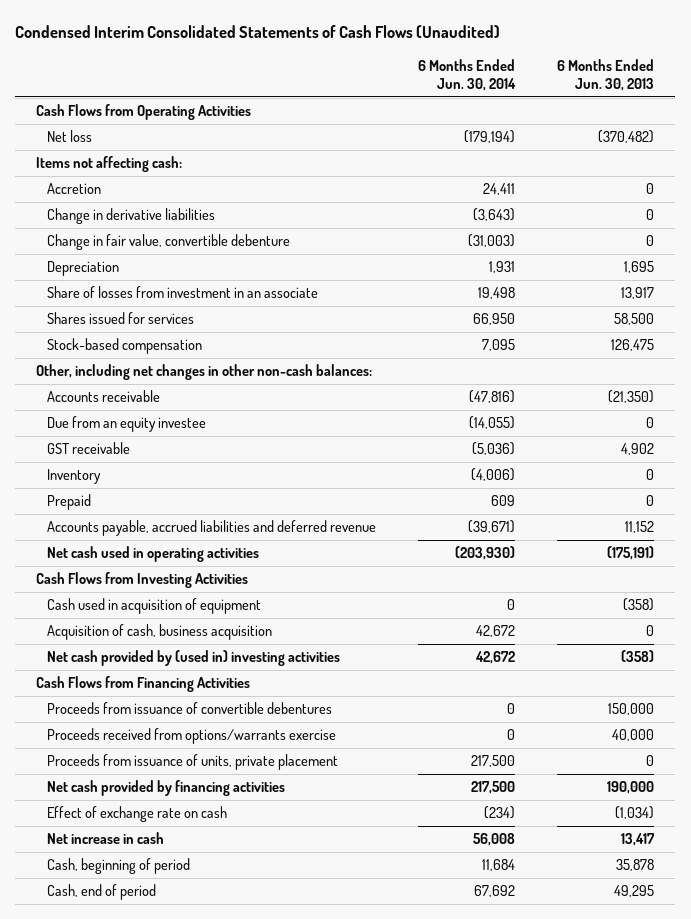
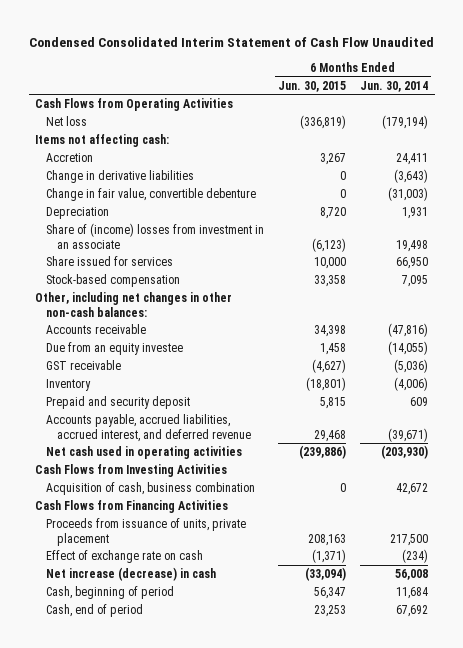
[15,24,501,38] Condensed Interim Consolidated Statements of Cash Flows (Unaudited) -> [28,36,434,47] Condensed Consolidated Interim Statement of Cash Flow Unaudited
[557,58,655,91] 6 Months Ended Jun. 30, 2013 -> none
none -> [278,80,347,92] Jun. 30, 2015
[46,286,318,299] Share of losses from investment in an associate -> [46,223,265,249] Share of (income) losses from investment in an associate
[46,312,194,325] Shares issued for services -> [46,256,174,267] Share issued for services
[46,494,91,511] Prepaid -> [46,396,191,410] Prepaid and security deposit
[46,520,376,537] Accounts payable, accrued liabilities and deferred revenue -> [46,414,252,442] Accounts payable, accrued liabilities, accrued interest, and deferred revenue
[46,598,261,615] Cash used in acquisition of equipment -> none
[46,650,340,667] Net cash provided by (used in) investing activities -> none
[46,624,272,641] Acquisition of cash, business acquisition -> [46,482,256,496] Acquisition of cash, business combination
[46,702,332,715] Proceeds from issuance of convertible debentures -> none
[46,728,336,745] Proceeds received from options/warrants exercise -> none
[46,780,285,797] Net cash provided by financing activities -> none
[46,832,164,845] Net increase in cash -> [46,567,217,582] Net increase (decrease) in cash

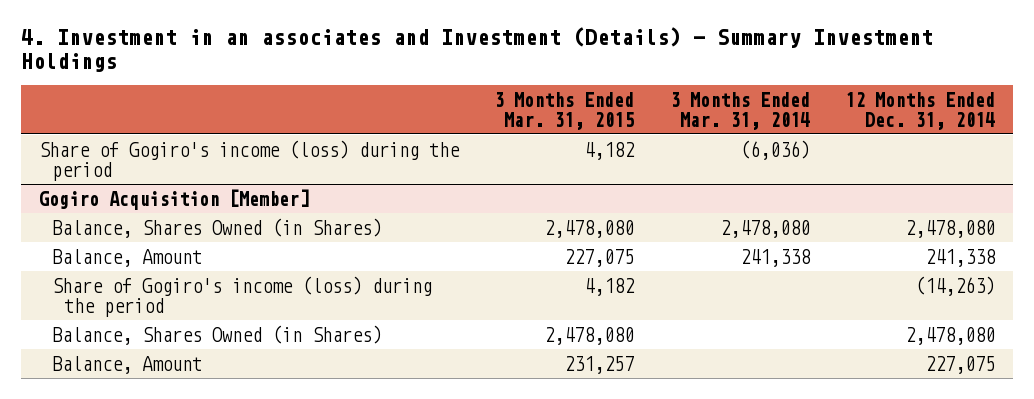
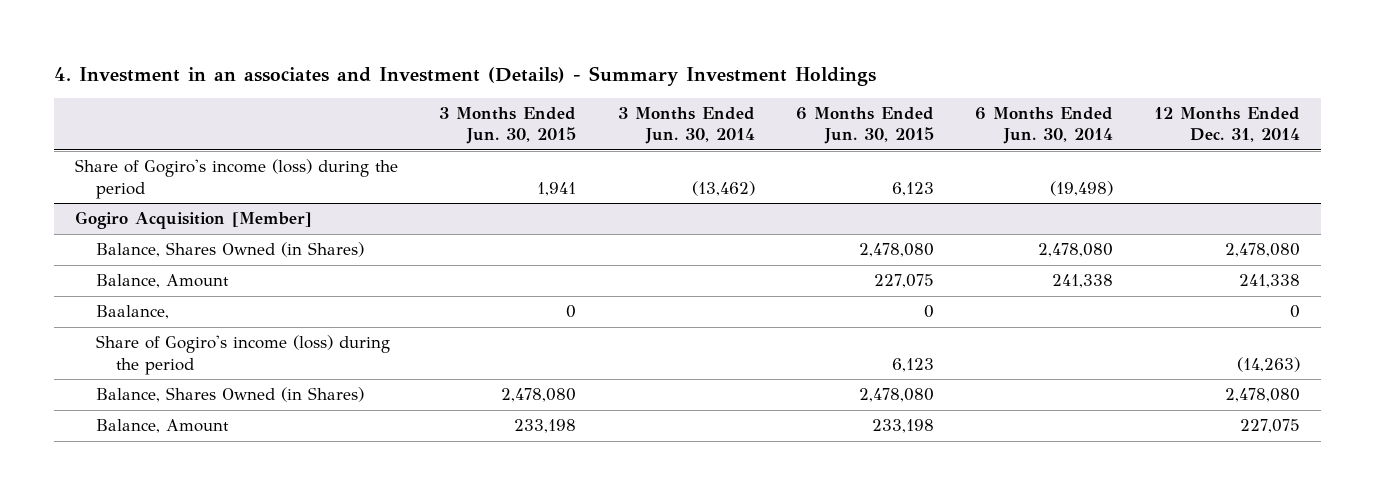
[494,91,635,130] 3 Months Ended Mar. 31, 2015 -> none
[669,91,810,130] 3 Months Ended Mar. 31, 2014 -> none
none -> [439,106,577,145] 3 Months Ended Jun. 30, 2015
none -> [617,106,755,145] 3 Months Ended Jun. 30, 2014
none -> [795,106,934,145] 6 Months Ended Jun. 30, 2015
none -> [975,106,1114,145] 6 Months Ended Jun. 30, 2014
none -> [95,305,169,320] Baalance,

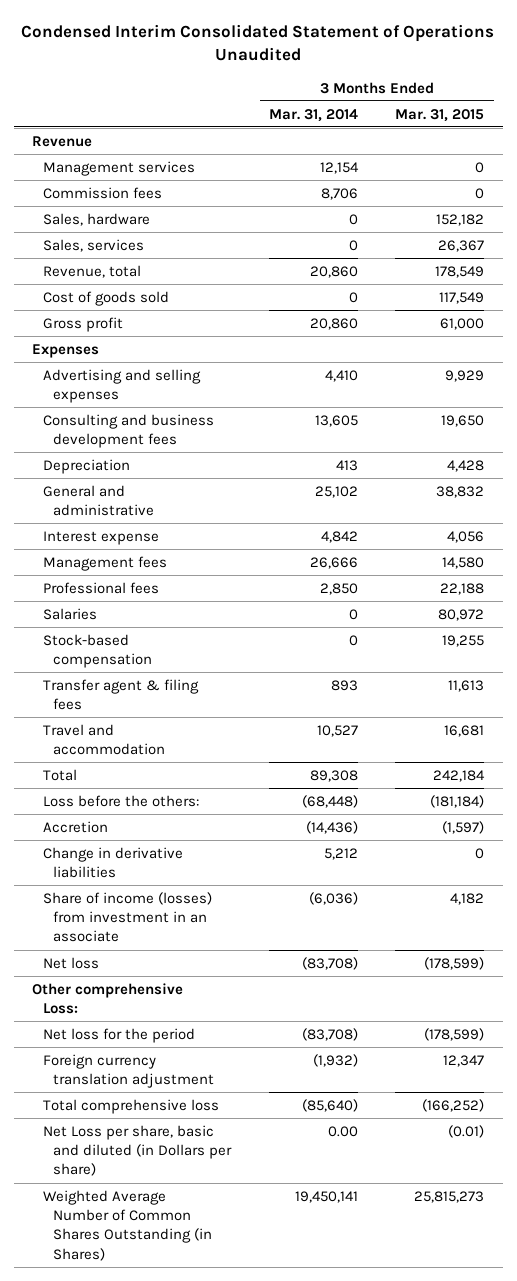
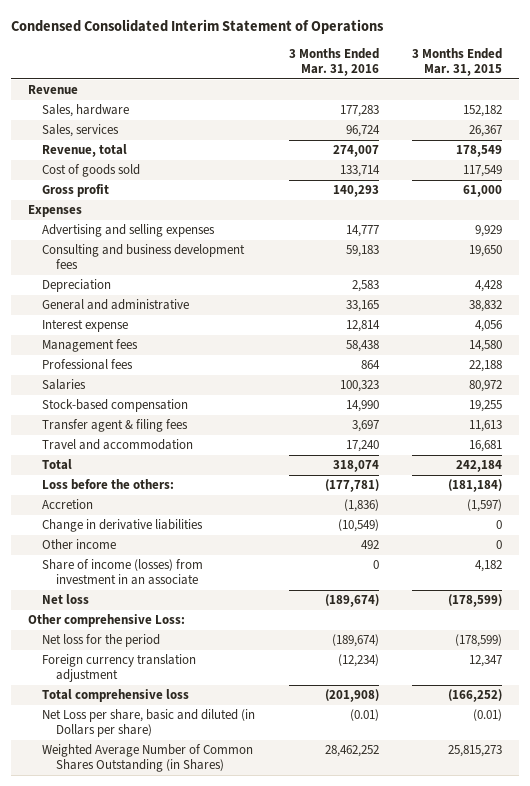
[21,23,495,61] Condensed Interim Consolidated Statement of Operations Unaudited -> [11,19,385,35] Condensed Consolidated Interim Statement of Operations
[268,108,358,122] Mar. 31, 2014 -> none
none -> [288,48,379,77] 3 Months Ended Mar. 31, 2016
[42,160,195,176] Management services -> none
[42,186,162,199] Commission fees -> none
none -> [42,539,117,550] Other income

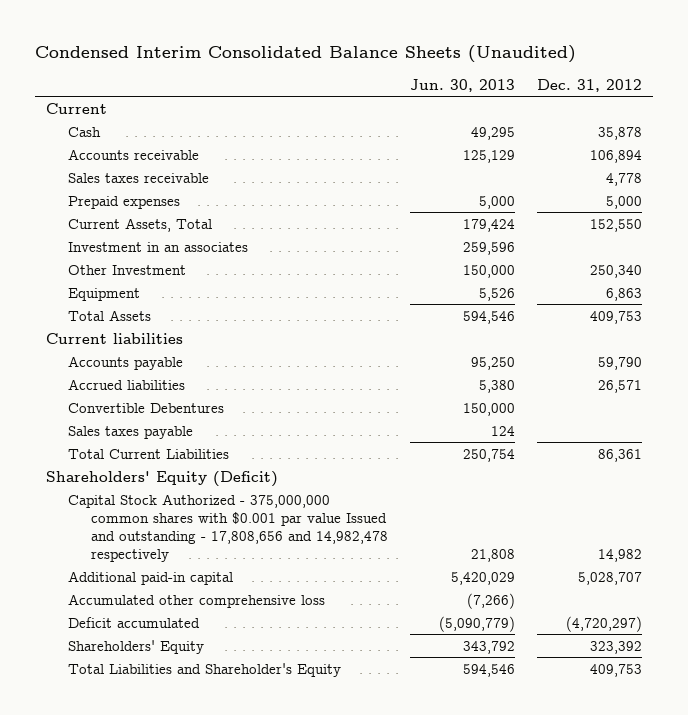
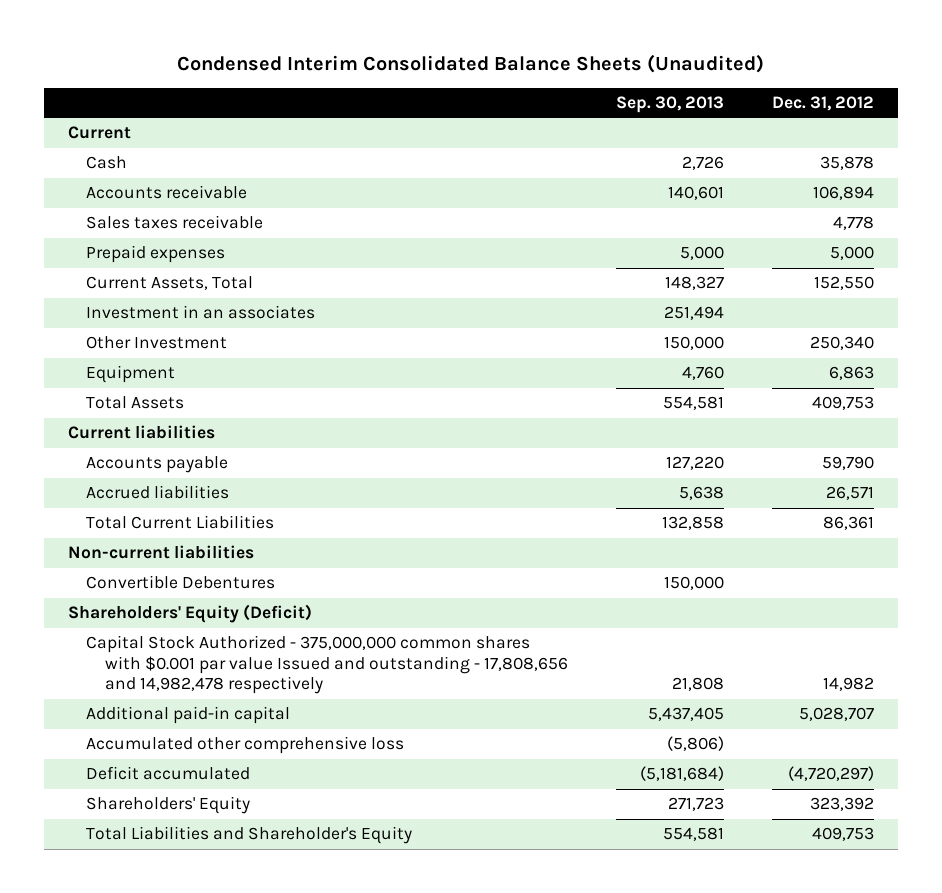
[409,78,515,92] Jun. 30, 2013 -> none
none -> [615,96,724,114] Sep. 30, 2013
[68,425,194,439] Sales taxes payable -> none
none -> [67,545,254,560] Non-current liabilities
[68,402,225,413] Convertible Debentures -> [86,575,276,590] Convertible Debentures

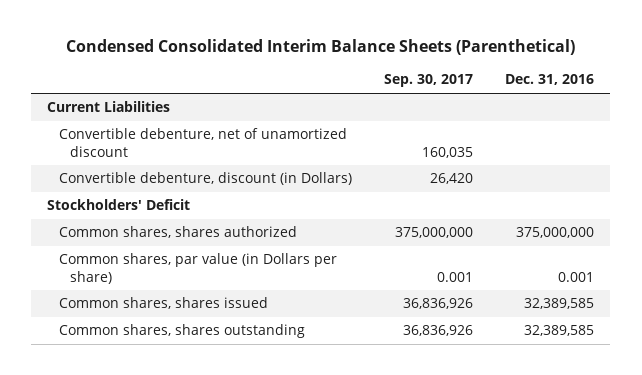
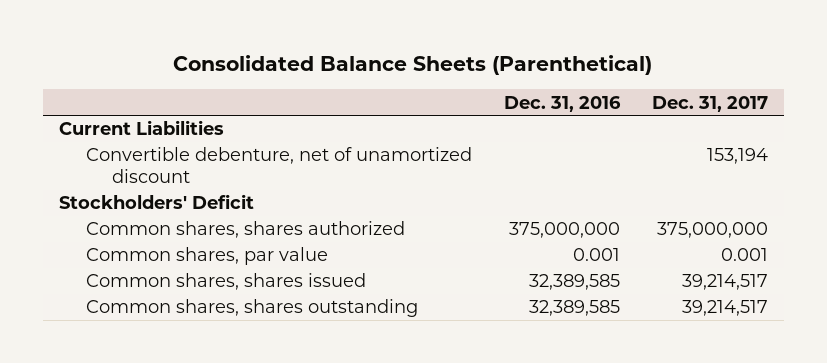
[65,39,575,56] Condensed Consolidated Interim Balance Sheets (Parenthetical) -> [173,55,653,76] Consolidated Balance Sheets (Parenthetical)
[383,74,473,88] Sep. 30, 2017 -> none
none -> [651,95,768,112] Dec. 31, 2017
[58,172,352,186] Convertible debenture, discount (in Dollars) -> none
[58,253,337,284] Common shares, par value (in Dollars per share) -> [85,247,328,266] Common shares, par value

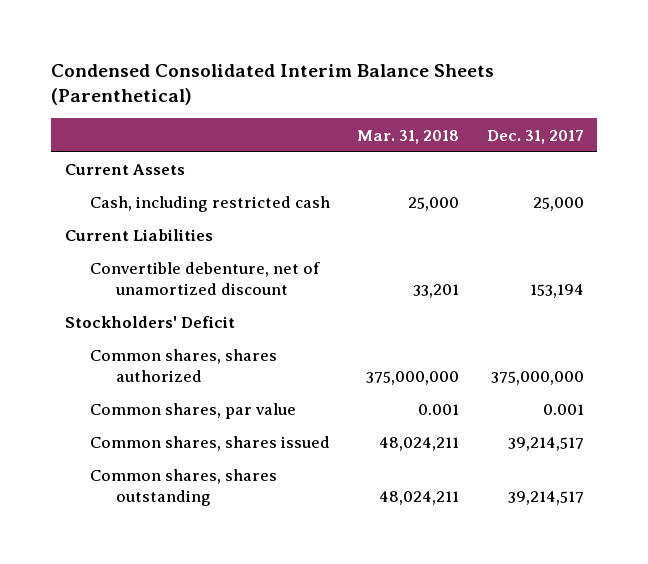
[173,55,653,76] Consolidated Balance Sheets (Parenthetical) -> [51,63,495,106] Condensed Consolidated Interim Balance Sheets (Parenthetical)
[503,95,621,112] Dec. 31, 2016 -> none
none -> [357,129,460,144] Mar. 31, 2018
none -> [64,164,185,176] Current Assets
none -> [90,196,331,213] Cash, including restricted cash

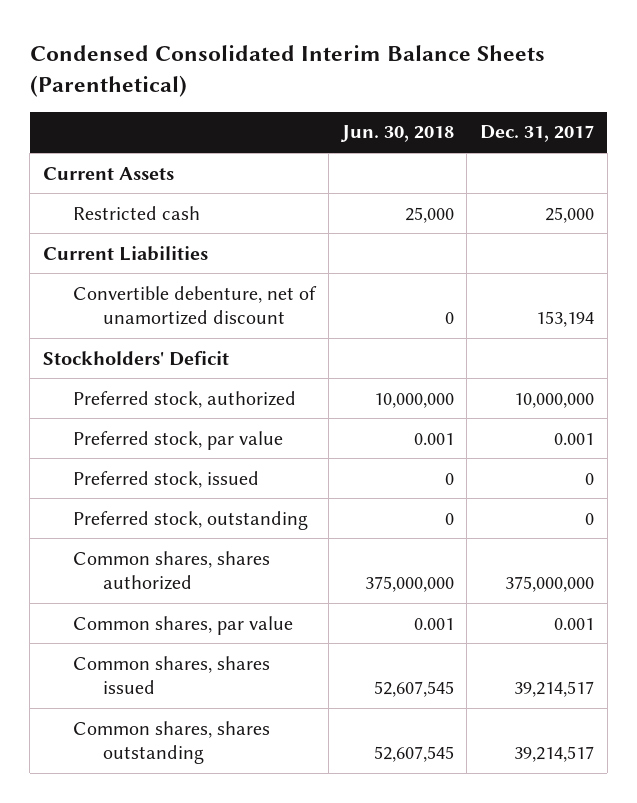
[357,129,460,144] Mar. 31, 2018 -> none
none -> [339,125,454,143] Jun. 30, 2018
[90,196,331,213] Cash, including restricted cash -> [73,205,201,220] Restricted cash
none -> [73,390,297,408] Preferred stock, authorized
none -> [73,430,284,450] Preferred stock, par value
none -> [73,470,260,488] Preferred stock, issued
none -> [73,510,309,530] Preferred stock, outstanding

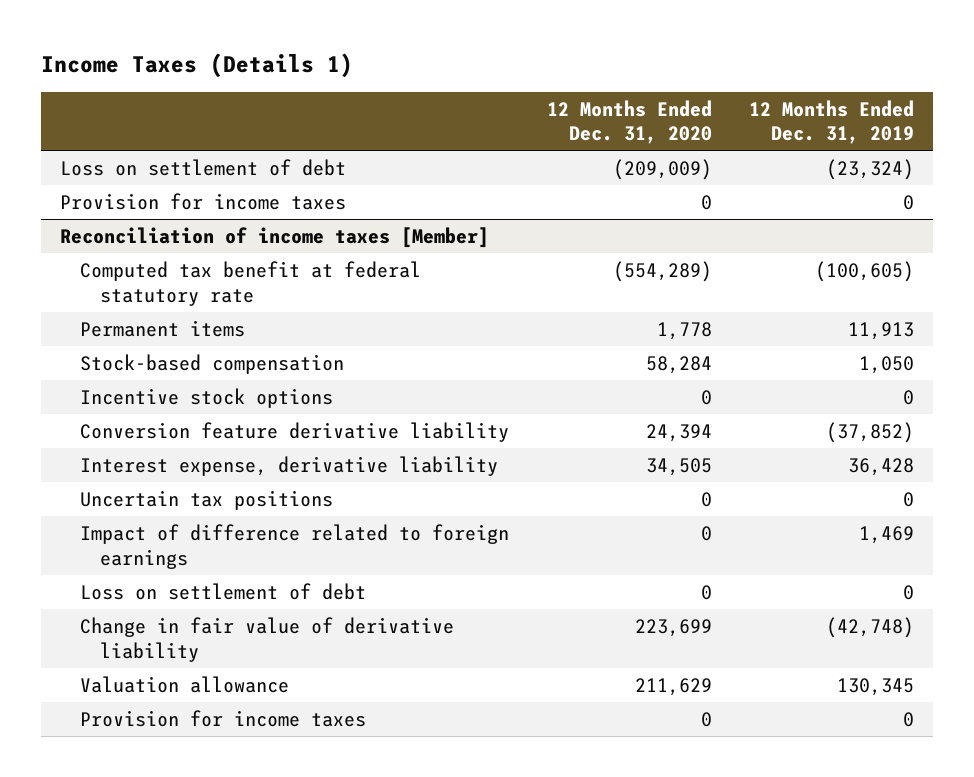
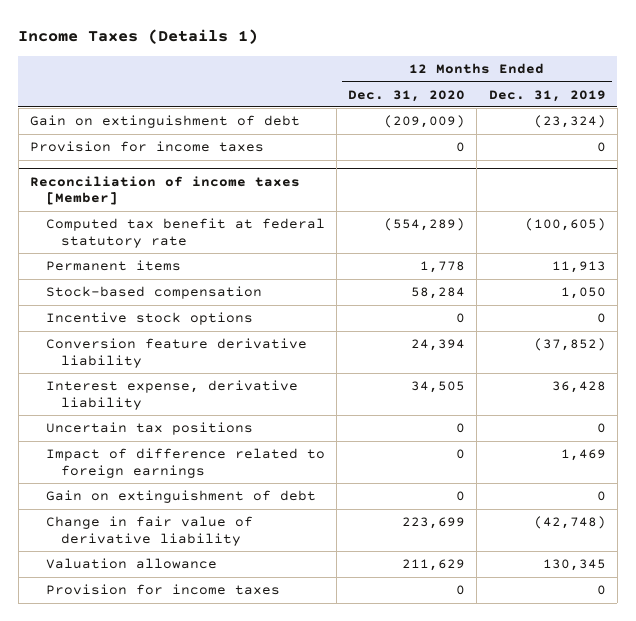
[60,158,347,176] Loss on settlement of debt -> [30,115,301,129] Gain on extinguishment of debt
[80,582,367,600] Loss on settlement of debt -> [45,490,316,504] Gain on extinguishment of debt

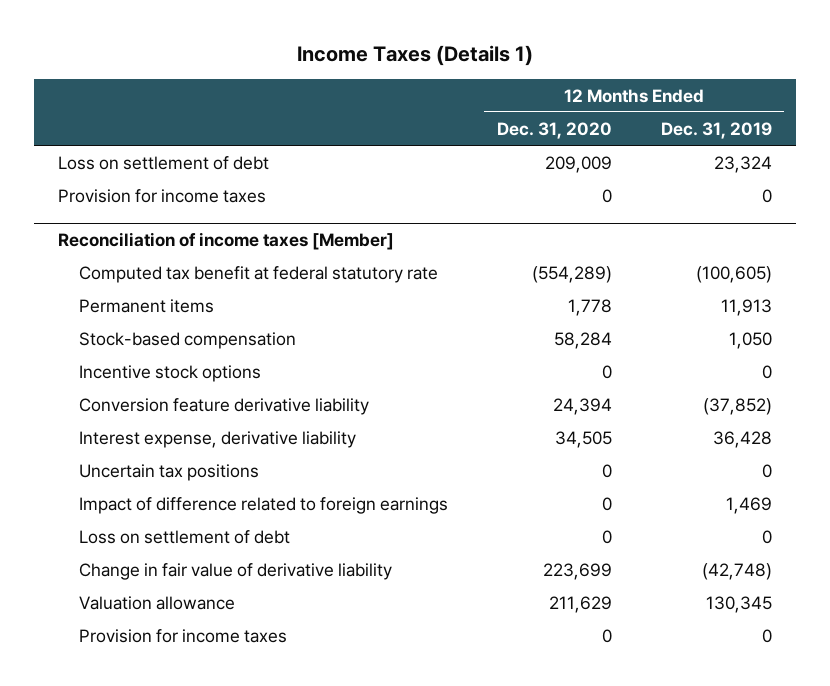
[30,115,301,129] Gain on extinguishment of debt -> [58,155,270,170] Loss on settlement of debt
[384,115,466,129] (209,009) -> [544,155,612,173] 209,009
[533,115,606,129] (23,324) -> [713,155,772,173] 23,324
[45,490,316,504] Gain on extinguishment of debt -> [78,529,290,544] Loss on settlement of debt

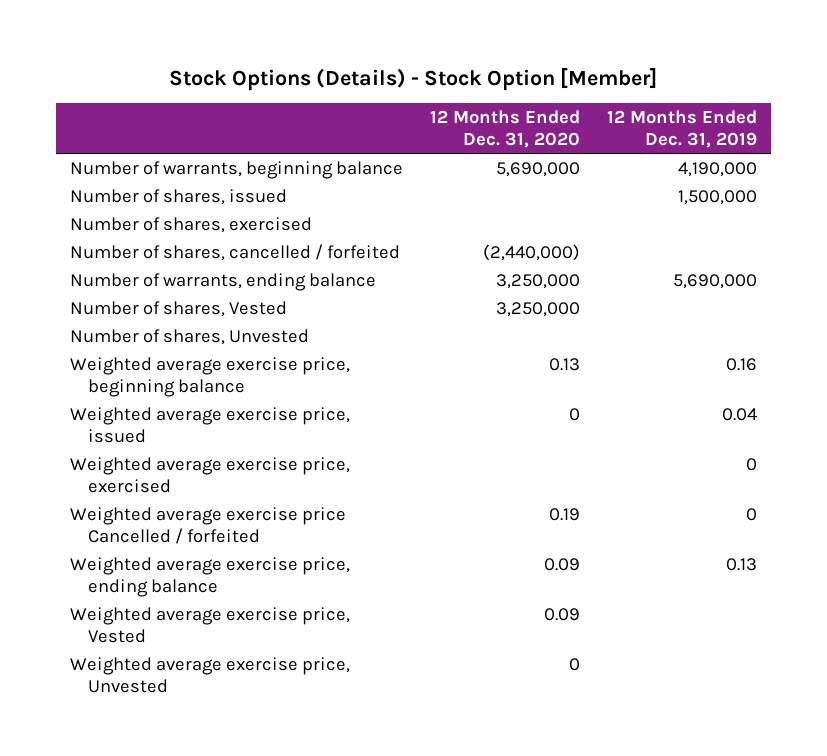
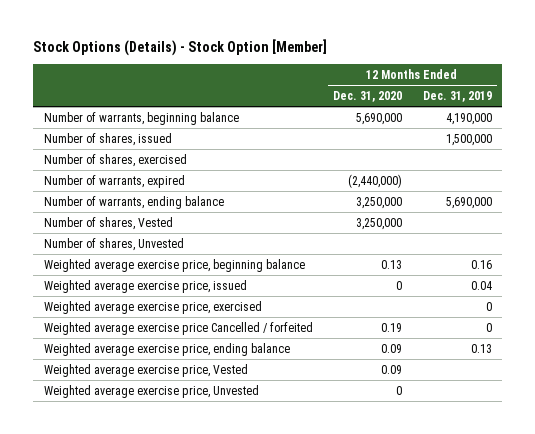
[69,243,400,261] Number of shares, cancelled / forfeited -> [43,174,185,188] Number of warrants, expired

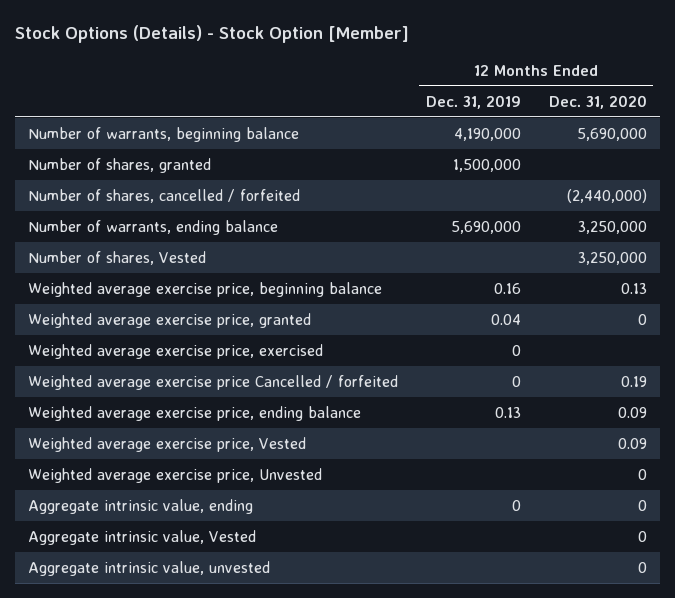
[43,153,187,167] Number of shares, exercised -> none
[43,132,172,146] Number of shares, issued -> [28,157,212,173] Number of shares, granted
[43,174,185,188] Number of warrants, expired -> [28,188,301,203] Number of shares, cancelled / forfeited
[43,237,184,251] Number of shares, Unvested -> none
[43,279,247,293] Weighted average exercise price, issued -> [28,312,312,328] Weighted average exercise price, granted
none -> [28,498,254,514] Aggregate intrinsic value, ending
none -> [28,529,257,545] Aggregate intrinsic value, Vested
none -> [28,560,271,576] Aggregate intrinsic value, unvested

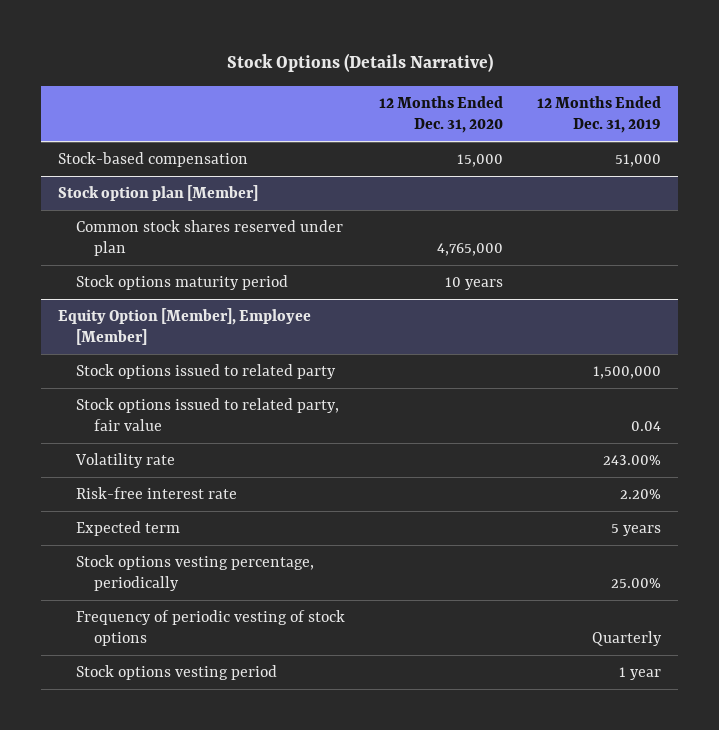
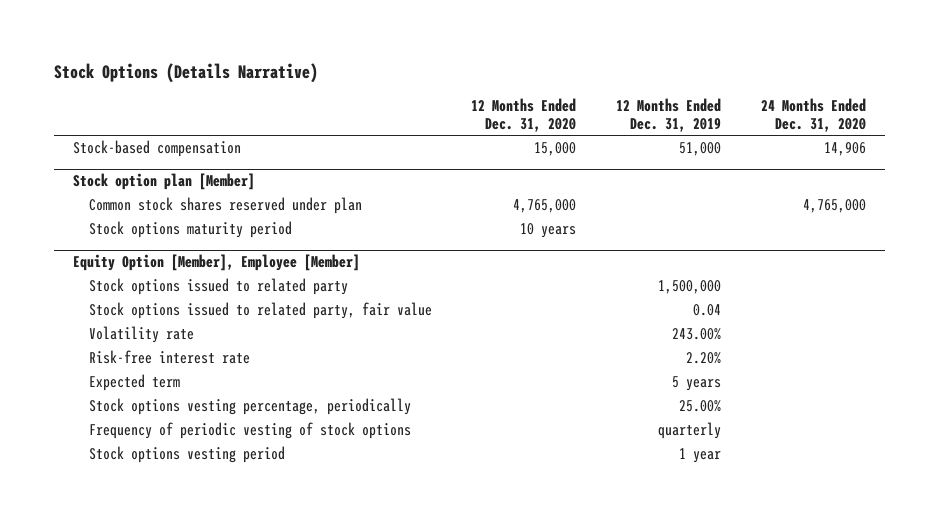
none -> [760,97,866,132] 24 Months Ended Dec. 31, 2020
[592,631,663,647] Quarterly -> [657,422,721,440] quarterly

